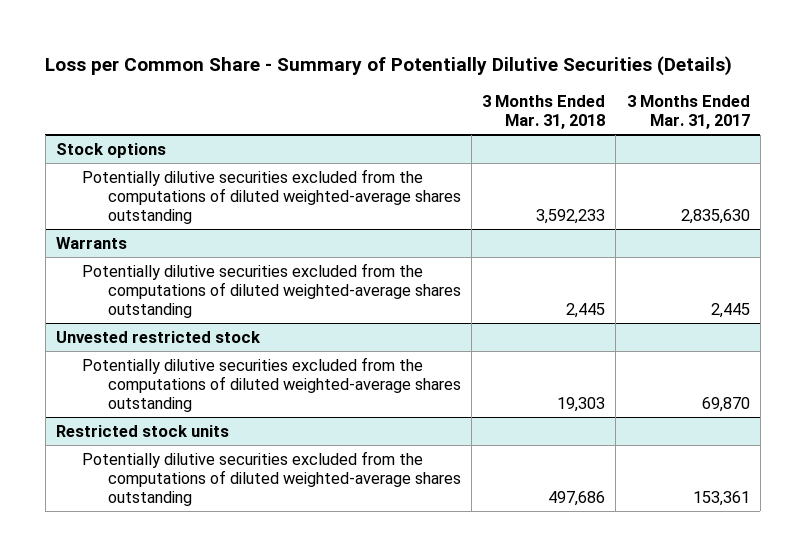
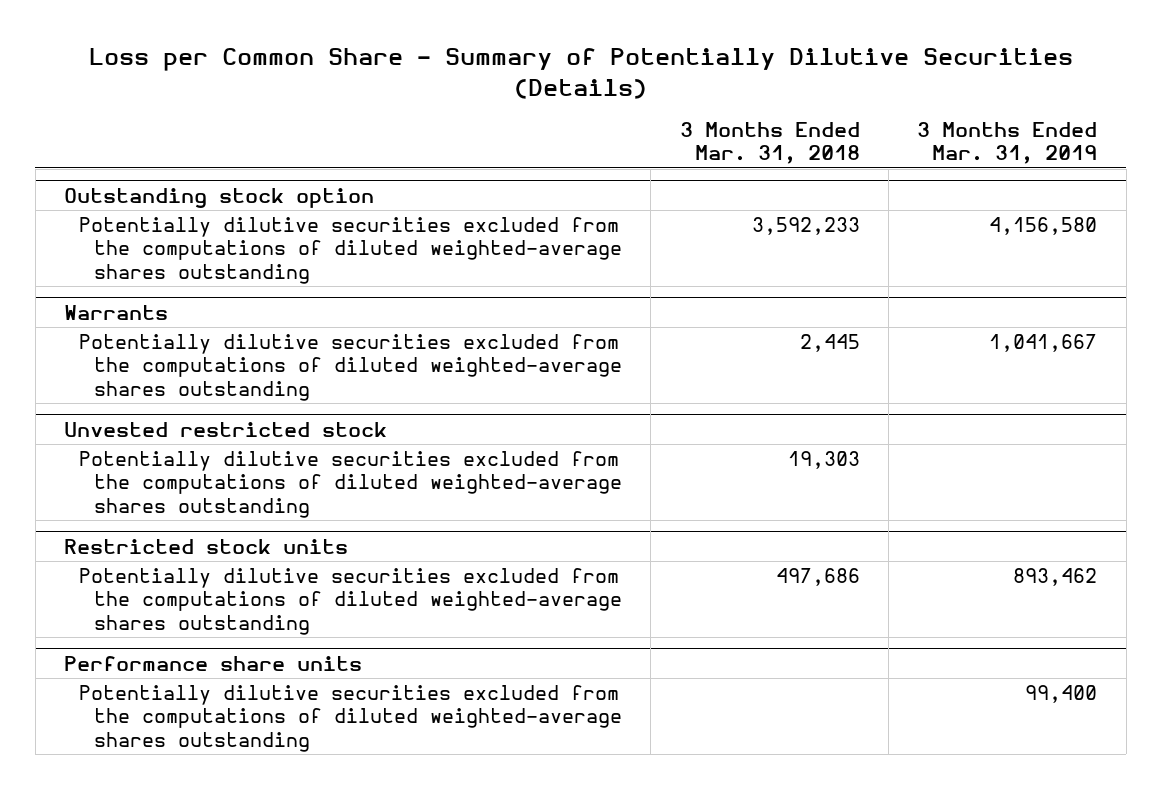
[626,95,750,130] 3 Months Ended Mar. 31, 2017 -> none
none -> [917,122,1098,165] 3 Months Ended Mar. 31, 2019
[55,143,166,159] Stock options -> [64,187,375,208] Outstanding stock option
none -> [64,655,363,671] Performance share units
none -> [78,685,622,752] Potentially dilutive securities excluded from the computations of diluted weighted-average shares outstanding

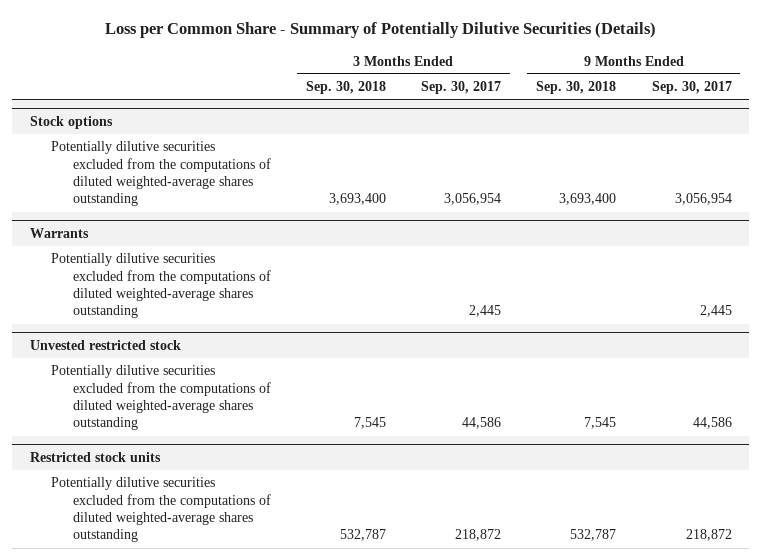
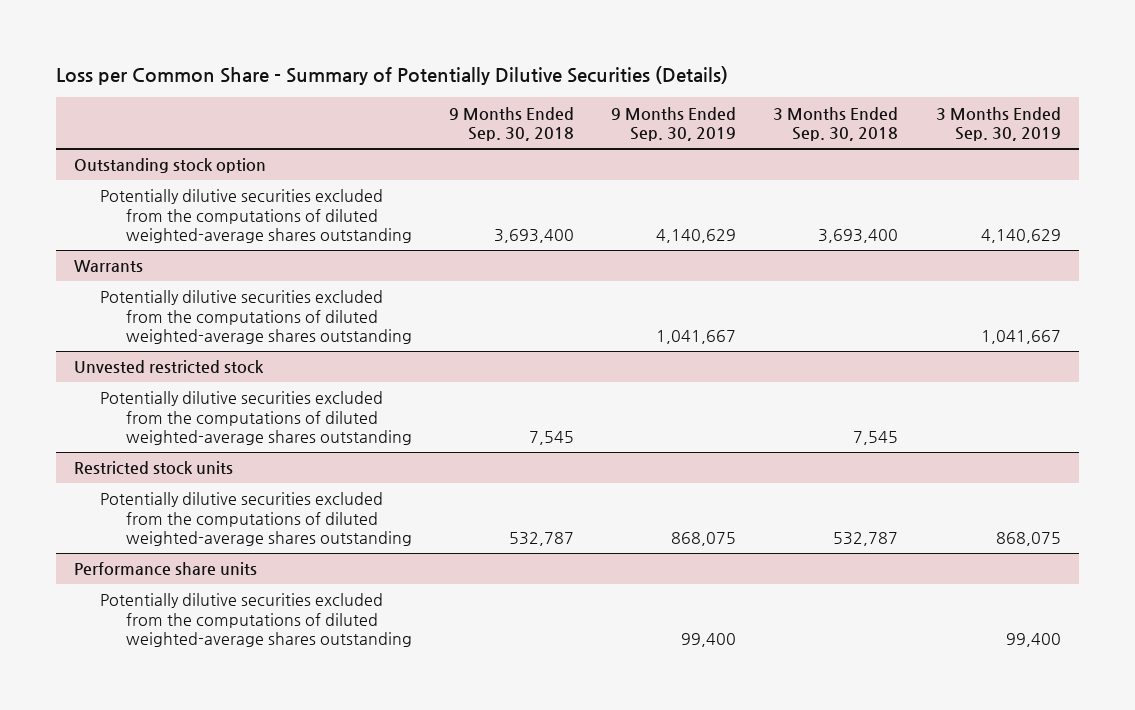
[421,81,502,95] Sep. 30, 2017 -> none
[651,81,732,95] Sep. 30, 2017 -> none
none -> [611,106,737,142] 9 Months Ended Sep. 30, 2019
none -> [935,106,1061,142] 3 Months Ended Sep. 30, 2019
[29,116,113,130] Stock options -> [74,158,267,174] Outstanding stock option
none -> [74,562,258,577] Performance share units
none -> [100,593,413,648] Potentially dilutive securities excluded from the computations of diluted weighted-average shares outstanding

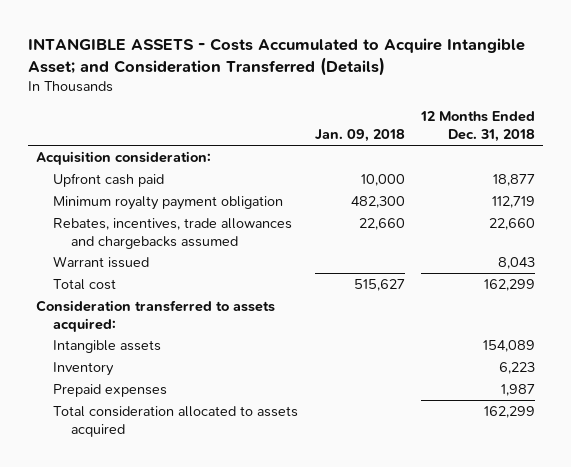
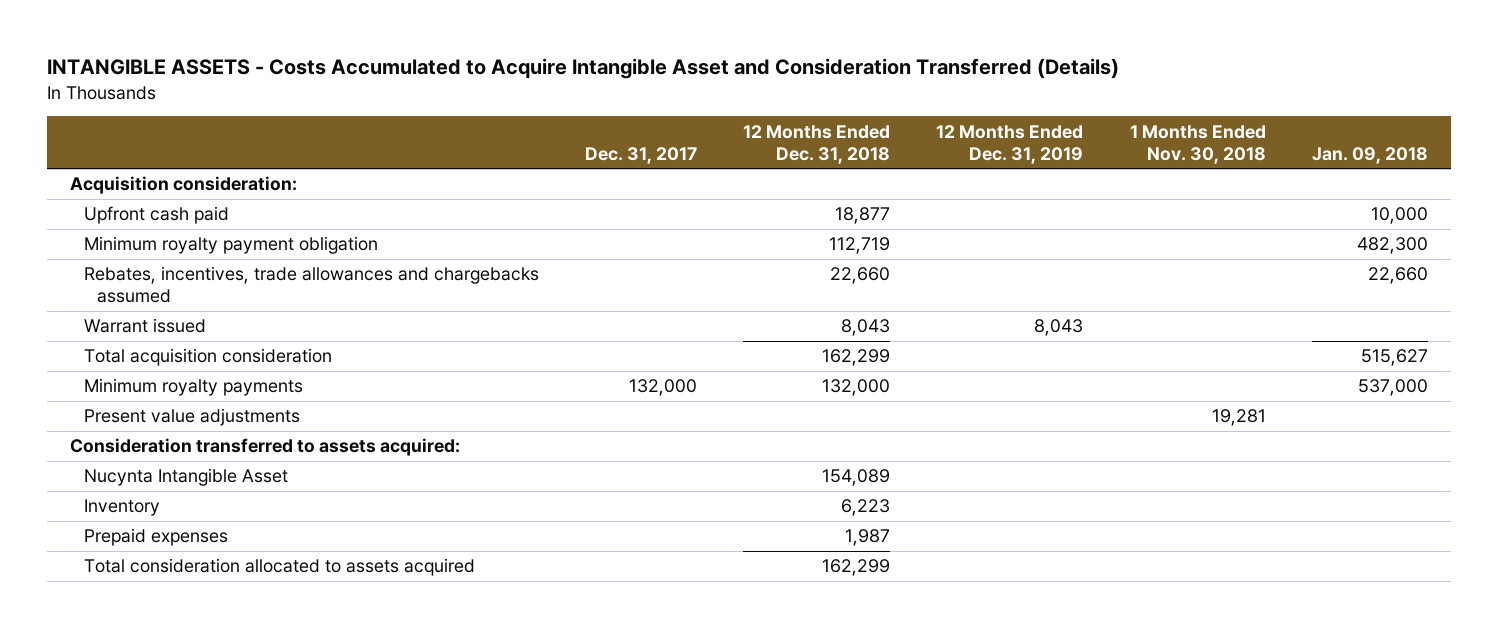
[27,37,525,77] INTANGIBLE ASSETS - Costs Accumulated to Acquire Intangible Asset; and Consideration Transferred (Details) -> [46,58,1119,80] INTANGIBLE ASSETS - Costs Accumulated to Acquire Intangible Asset and Consideration Transferred (Details)
none -> [584,146,697,164] Dec. 31, 2017
none -> [936,124,1084,164] 12 Months Ended Dec. 31, 2019
none -> [1129,124,1266,164] 1 Months Ended Nov. 30, 2018
[53,278,117,290] Total cost -> [83,348,332,367] Total acquisition consideration
none -> [83,378,303,397] Minimum royalty payments
none -> [83,408,300,427] Present value adjustments
[53,339,162,353] Intangible assets -> [83,468,288,487] Nucynta Intangible Asset

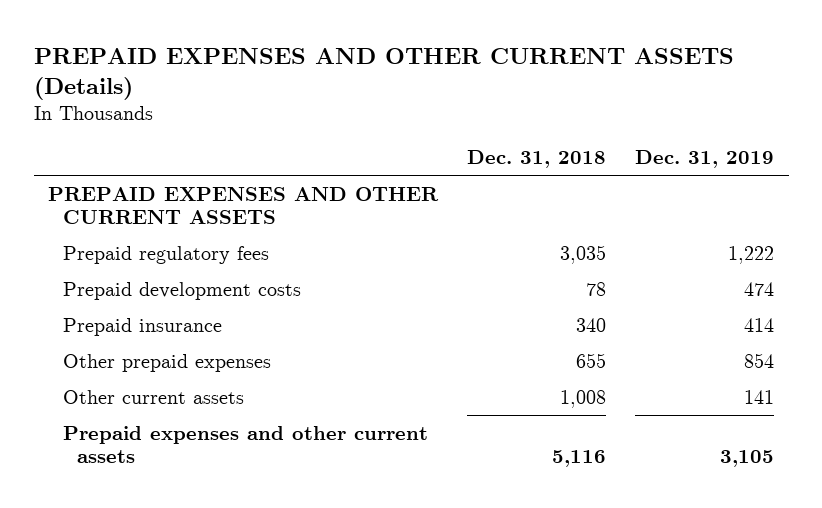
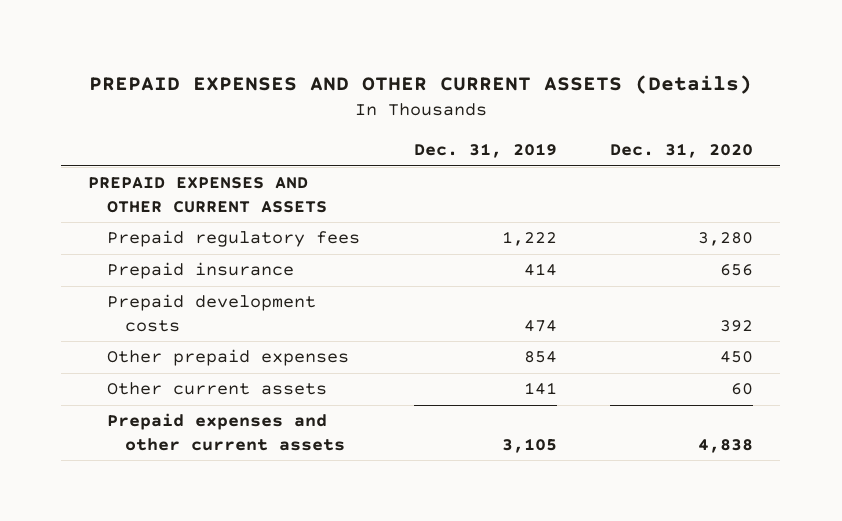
[467,149,607,168] Dec. 31, 2018 -> none
none -> [610,143,754,159] Dec. 31, 2020
[62,281,301,300] Prepaid development costs -> [106,294,316,332] Prepaid development costs

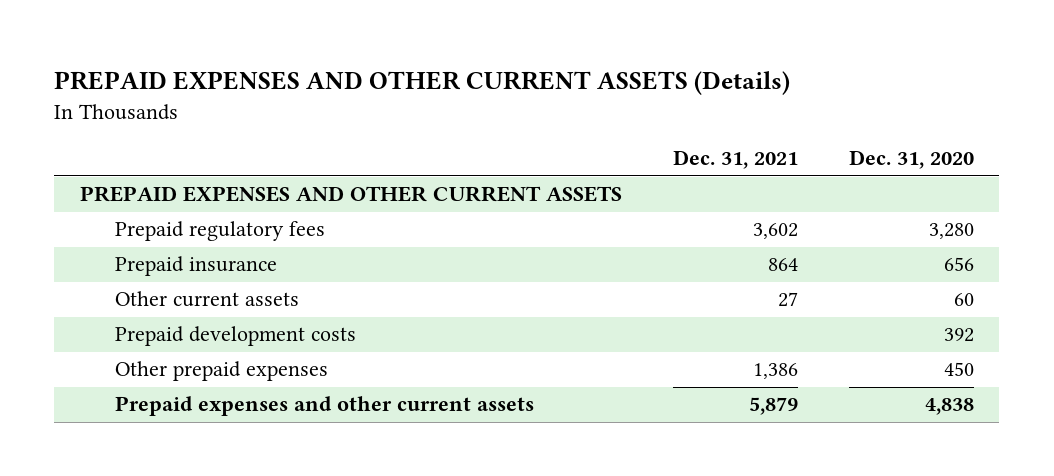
[413,143,557,159] Dec. 31, 2019 -> none
none -> [672,150,798,170] Dec. 31, 2021
[106,382,327,396] Other current assets -> [115,291,300,308] Other current assets

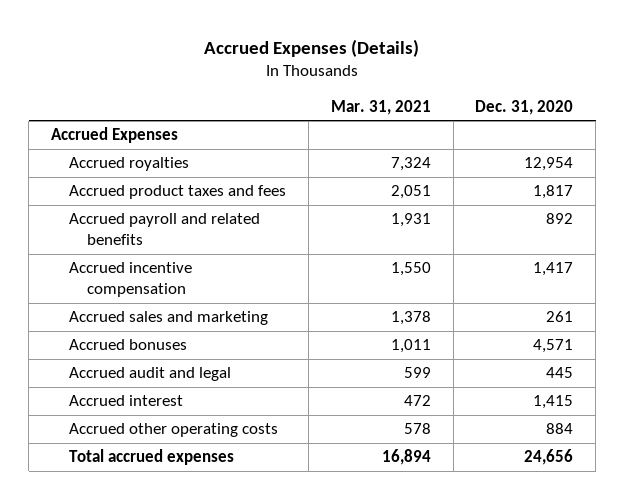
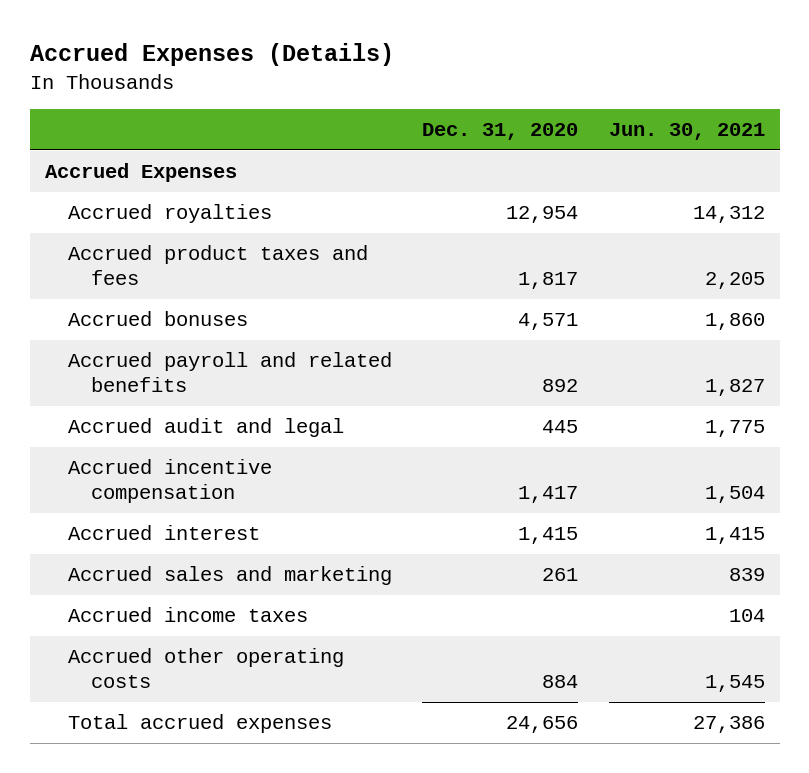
[330,99,431,115] Mar. 31, 2021 -> none
none -> [608,123,765,141] Jun. 30, 2021
[69,213,261,246] Accrued payroll and related benefits -> [67,352,392,392] Accrued payroll and related benefits
[69,262,193,298] Accrued incentive compensation -> [67,459,272,503] Accrued incentive compensation
[69,311,269,326] Accrued sales and marketing -> [67,566,392,586] Accrued sales and marketing
none -> [67,607,308,623] Accrued income taxes

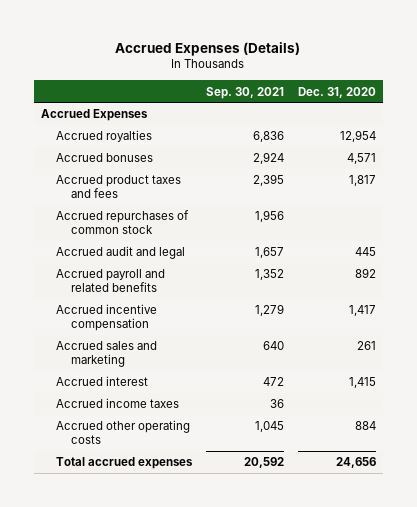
[608,123,765,141] Jun. 30, 2021 -> none
none -> [205,86,284,99] Sep. 30, 2021
[67,245,368,285] Accrued product taxes and fees -> [55,175,181,199] Accrued product taxes and fees
none -> [55,210,189,235] Accrued repurchases of common stock
[67,352,392,392] Accrued payroll and related benefits -> [55,269,165,293] Accrued payroll and related benefits
[67,525,260,541] Accrued interest -> [55,376,148,387] Accrued interest

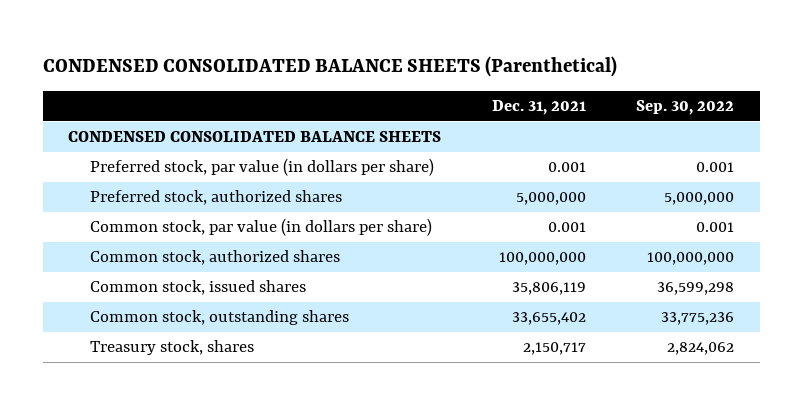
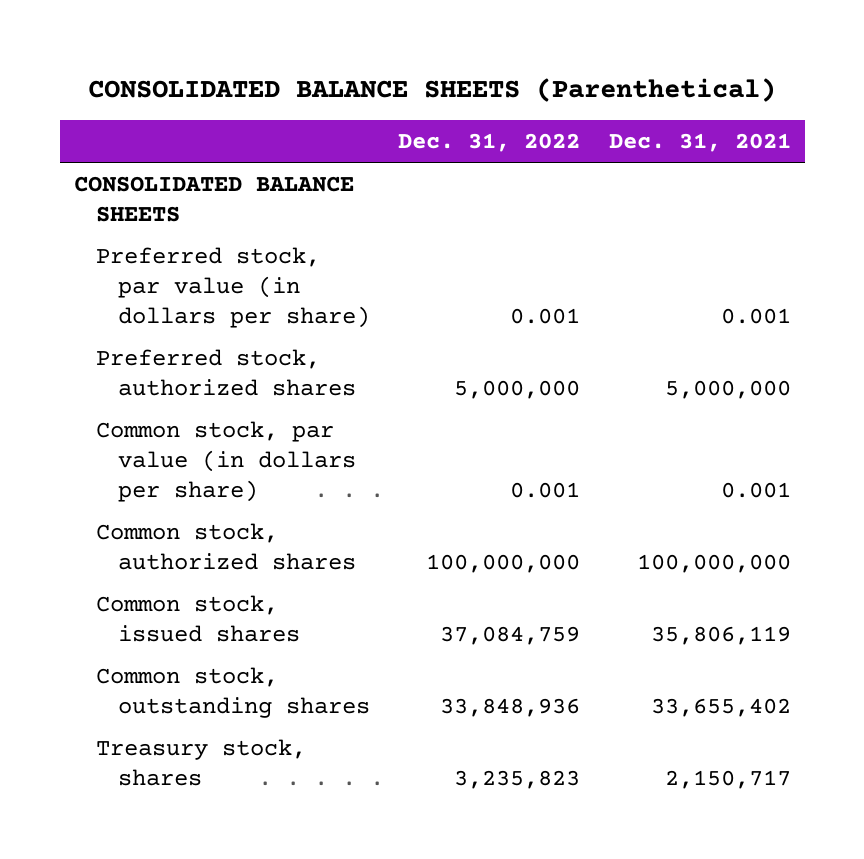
[42,55,617,77] CONDENSED CONSOLIDATED BALANCE SHEETS (Parenthetical) -> [88,77,777,102] CONSOLIDATED BALANCE SHEETS (Parenthetical)
[636,100,735,116] Sep. 30, 2022 -> none
none -> [398,133,581,153] Dec. 31, 2022
[68,131,442,143] CONDENSED CONSOLIDATED BALANCE SHEETS -> [73,175,354,222] CONSOLIDATED BALANCE SHEETS

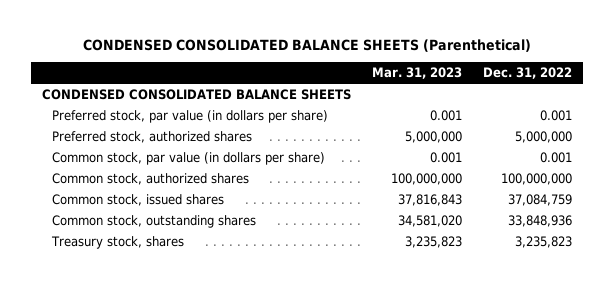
[88,77,777,102] CONSOLIDATED BALANCE SHEETS (Parenthetical) -> [82,38,531,52] CONDENSED CONSOLIDATED BALANCE SHEETS (Parenthetical)
[608,133,791,153] Dec. 31, 2021 -> none
none -> [371,67,462,80] Mar. 31, 2023
[73,175,354,222] CONSOLIDATED BALANCE SHEETS -> [41,88,351,100] CONDENSED CONSOLIDATED BALANCE SHEETS

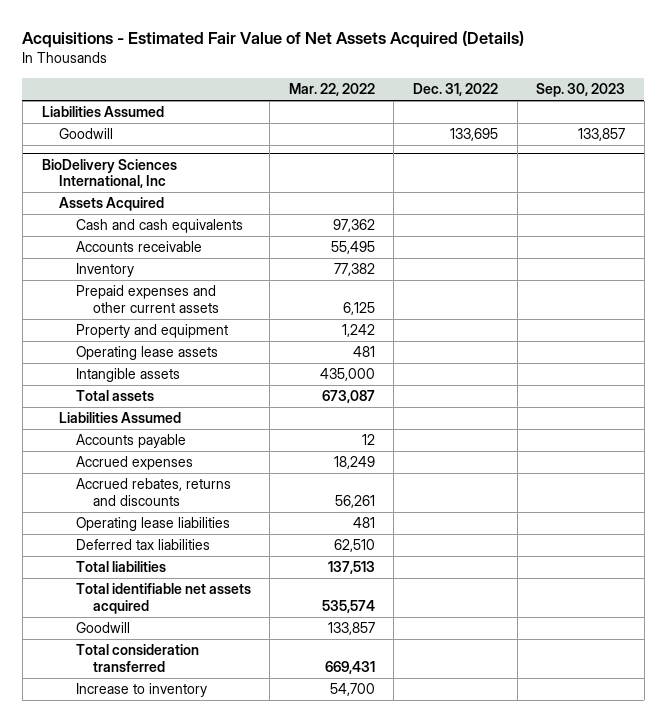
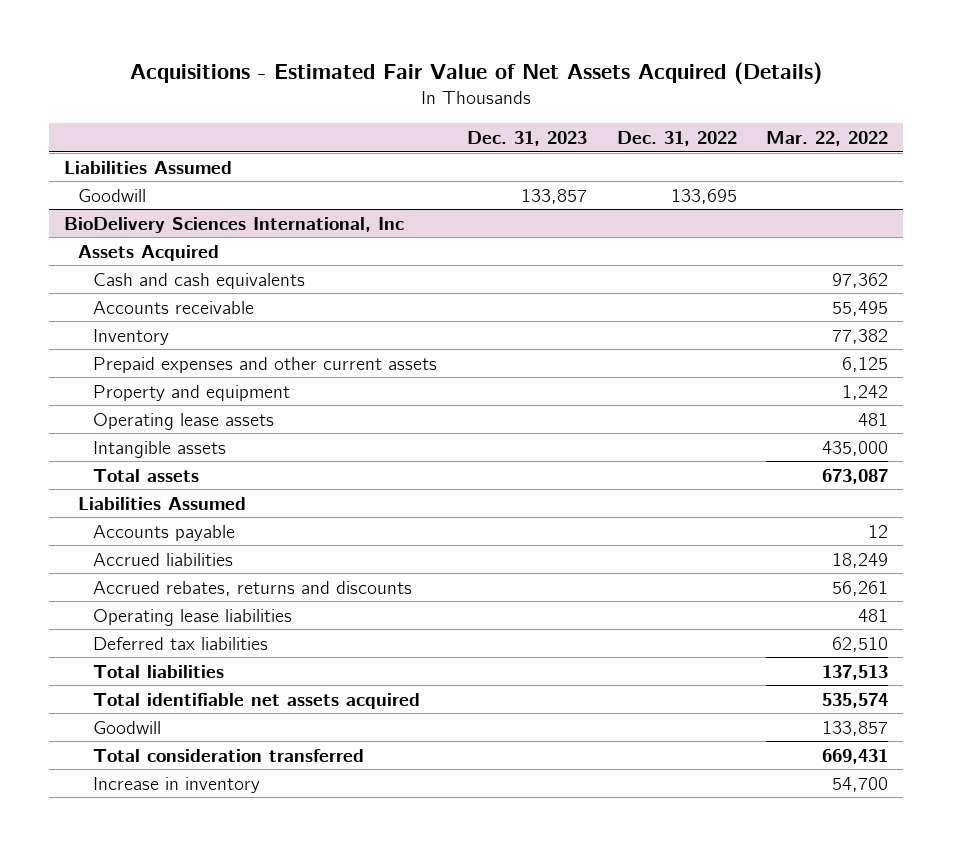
[536,83,626,98] Sep. 30, 2023 -> none
none -> [466,131,587,147] Dec. 31, 2023
[75,456,193,471] Accrued expenses -> [92,552,233,566] Accrued liabilities
[75,683,207,698] Increase to inventory -> [92,776,260,793] Increase in inventory

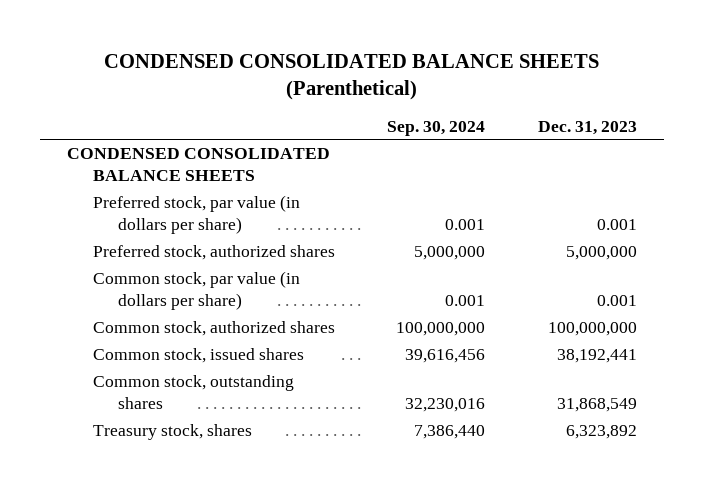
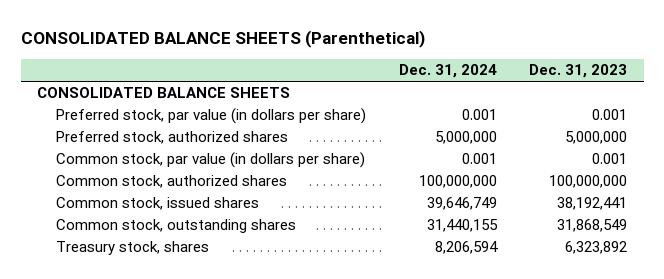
[103,53,599,100] CONDENSED CONSOLIDATED BALANCE SHEETS (Parenthetical) -> [20,29,425,48] CONSOLIDATED BALANCE SHEETS (Parenthetical)
[387,120,486,136] Sep. 30, 2024 -> none
none -> [398,64,497,79] Dec. 31, 2024
[66,148,330,182] CONDENSED CONSOLIDATED BALANCE SHEETS -> [36,87,290,99] CONSOLIDATED BALANCE SHEETS

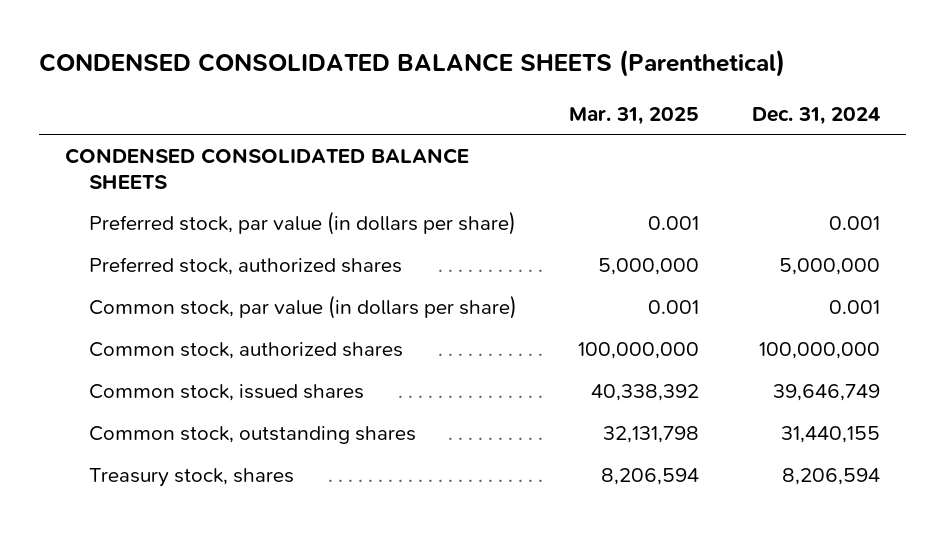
[20,29,425,48] CONSOLIDATED BALANCE SHEETS (Parenthetical) -> [38,49,785,78] CONDENSED CONSOLIDATED BALANCE SHEETS (Parenthetical)
[529,64,628,79] Dec. 31, 2023 -> none
none -> [569,106,700,125] Mar. 31, 2025
[36,87,290,99] CONSOLIDATED BALANCE SHEETS -> [64,147,469,189] CONDENSED CONSOLIDATED BALANCE SHEETS

